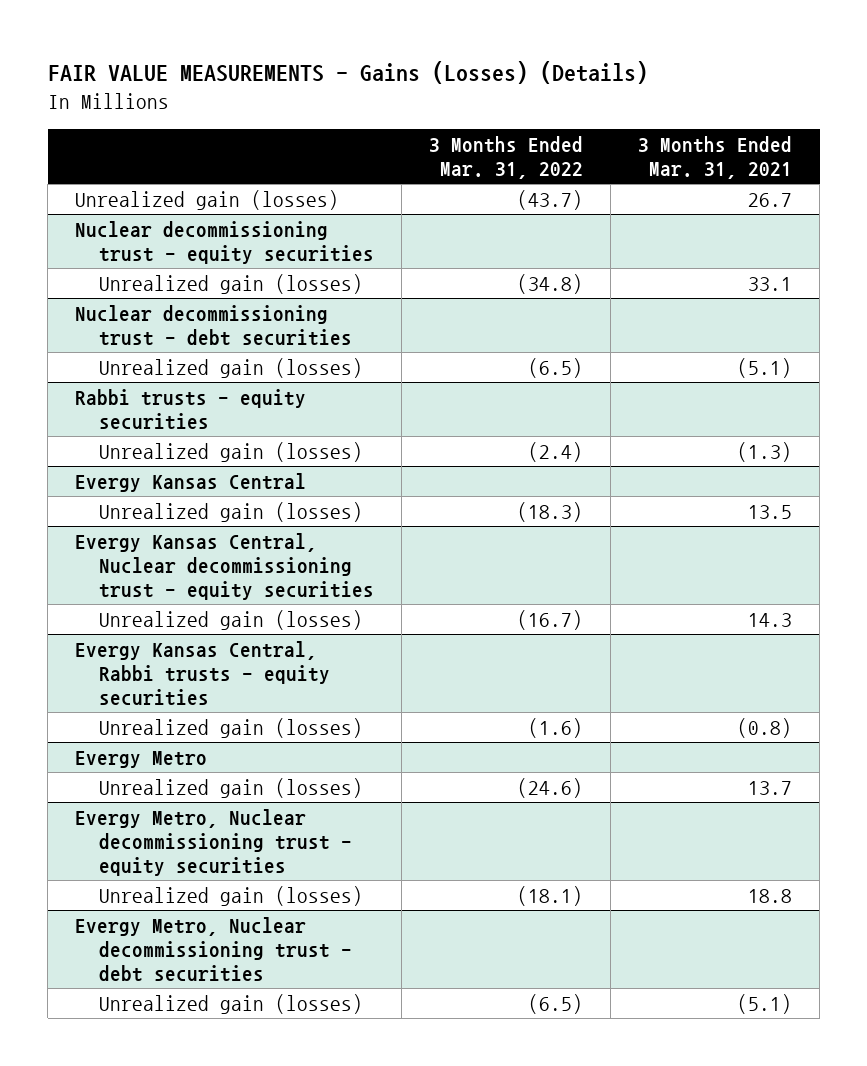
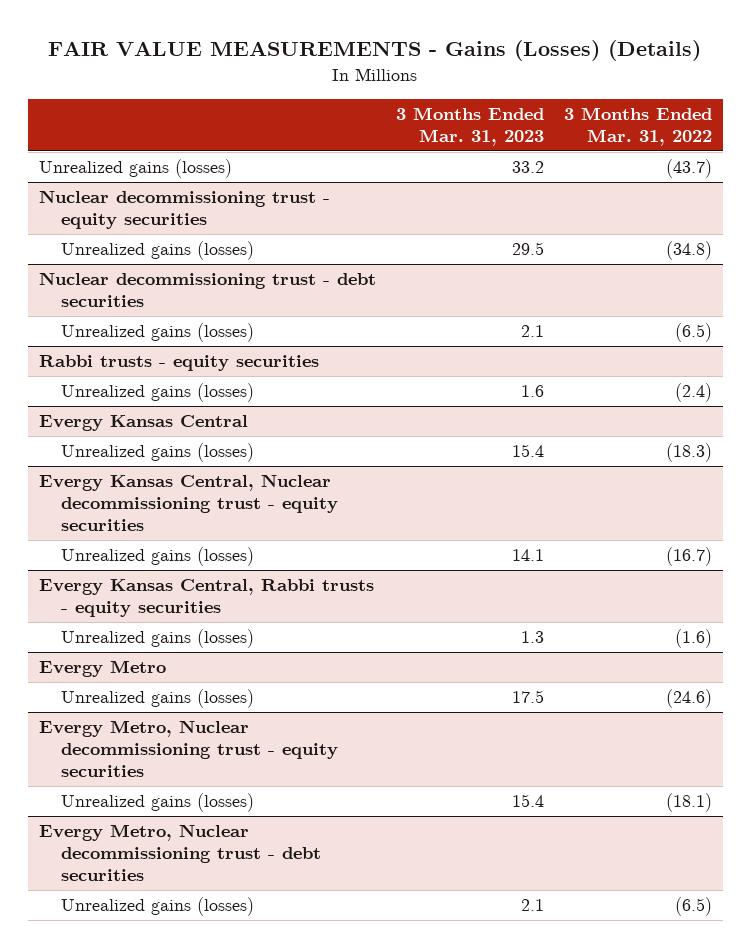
[638,135,793,179] 3 Months Ended Mar. 31, 2021 -> none
none -> [395,107,544,147] 3 Months Ended Mar. 31, 2023
[75,189,340,210] Unrealized gain (losses) -> [38,159,232,179] Unrealized gains (losses)
[98,273,363,294] Unrealized gain (losses) -> [61,241,255,261] Unrealized gains (losses)
[98,357,363,378] Unrealized gain (losses) -> [61,323,255,343] Unrealized gains (losses)
[98,441,363,462] Unrealized gain (losses) -> [61,383,255,403] Unrealized gains (losses)
[98,501,363,522] Unrealized gain (losses) -> [61,443,255,463] Unrealized gains (losses)
[98,609,363,630] Unrealized gain (losses) -> [61,547,255,567] Unrealized gains (losses)
[98,717,363,738] Unrealized gain (losses) -> [61,629,255,649] Unrealized gains (losses)
[98,777,363,798] Unrealized gain (losses) -> [61,689,255,709] Unrealized gains (losses)
[98,885,363,906] Unrealized gain (losses) -> [61,793,255,813] Unrealized gains (losses)
[98,993,363,1014] Unrealized gain (losses) -> [61,897,255,917] Unrealized gains (losses)

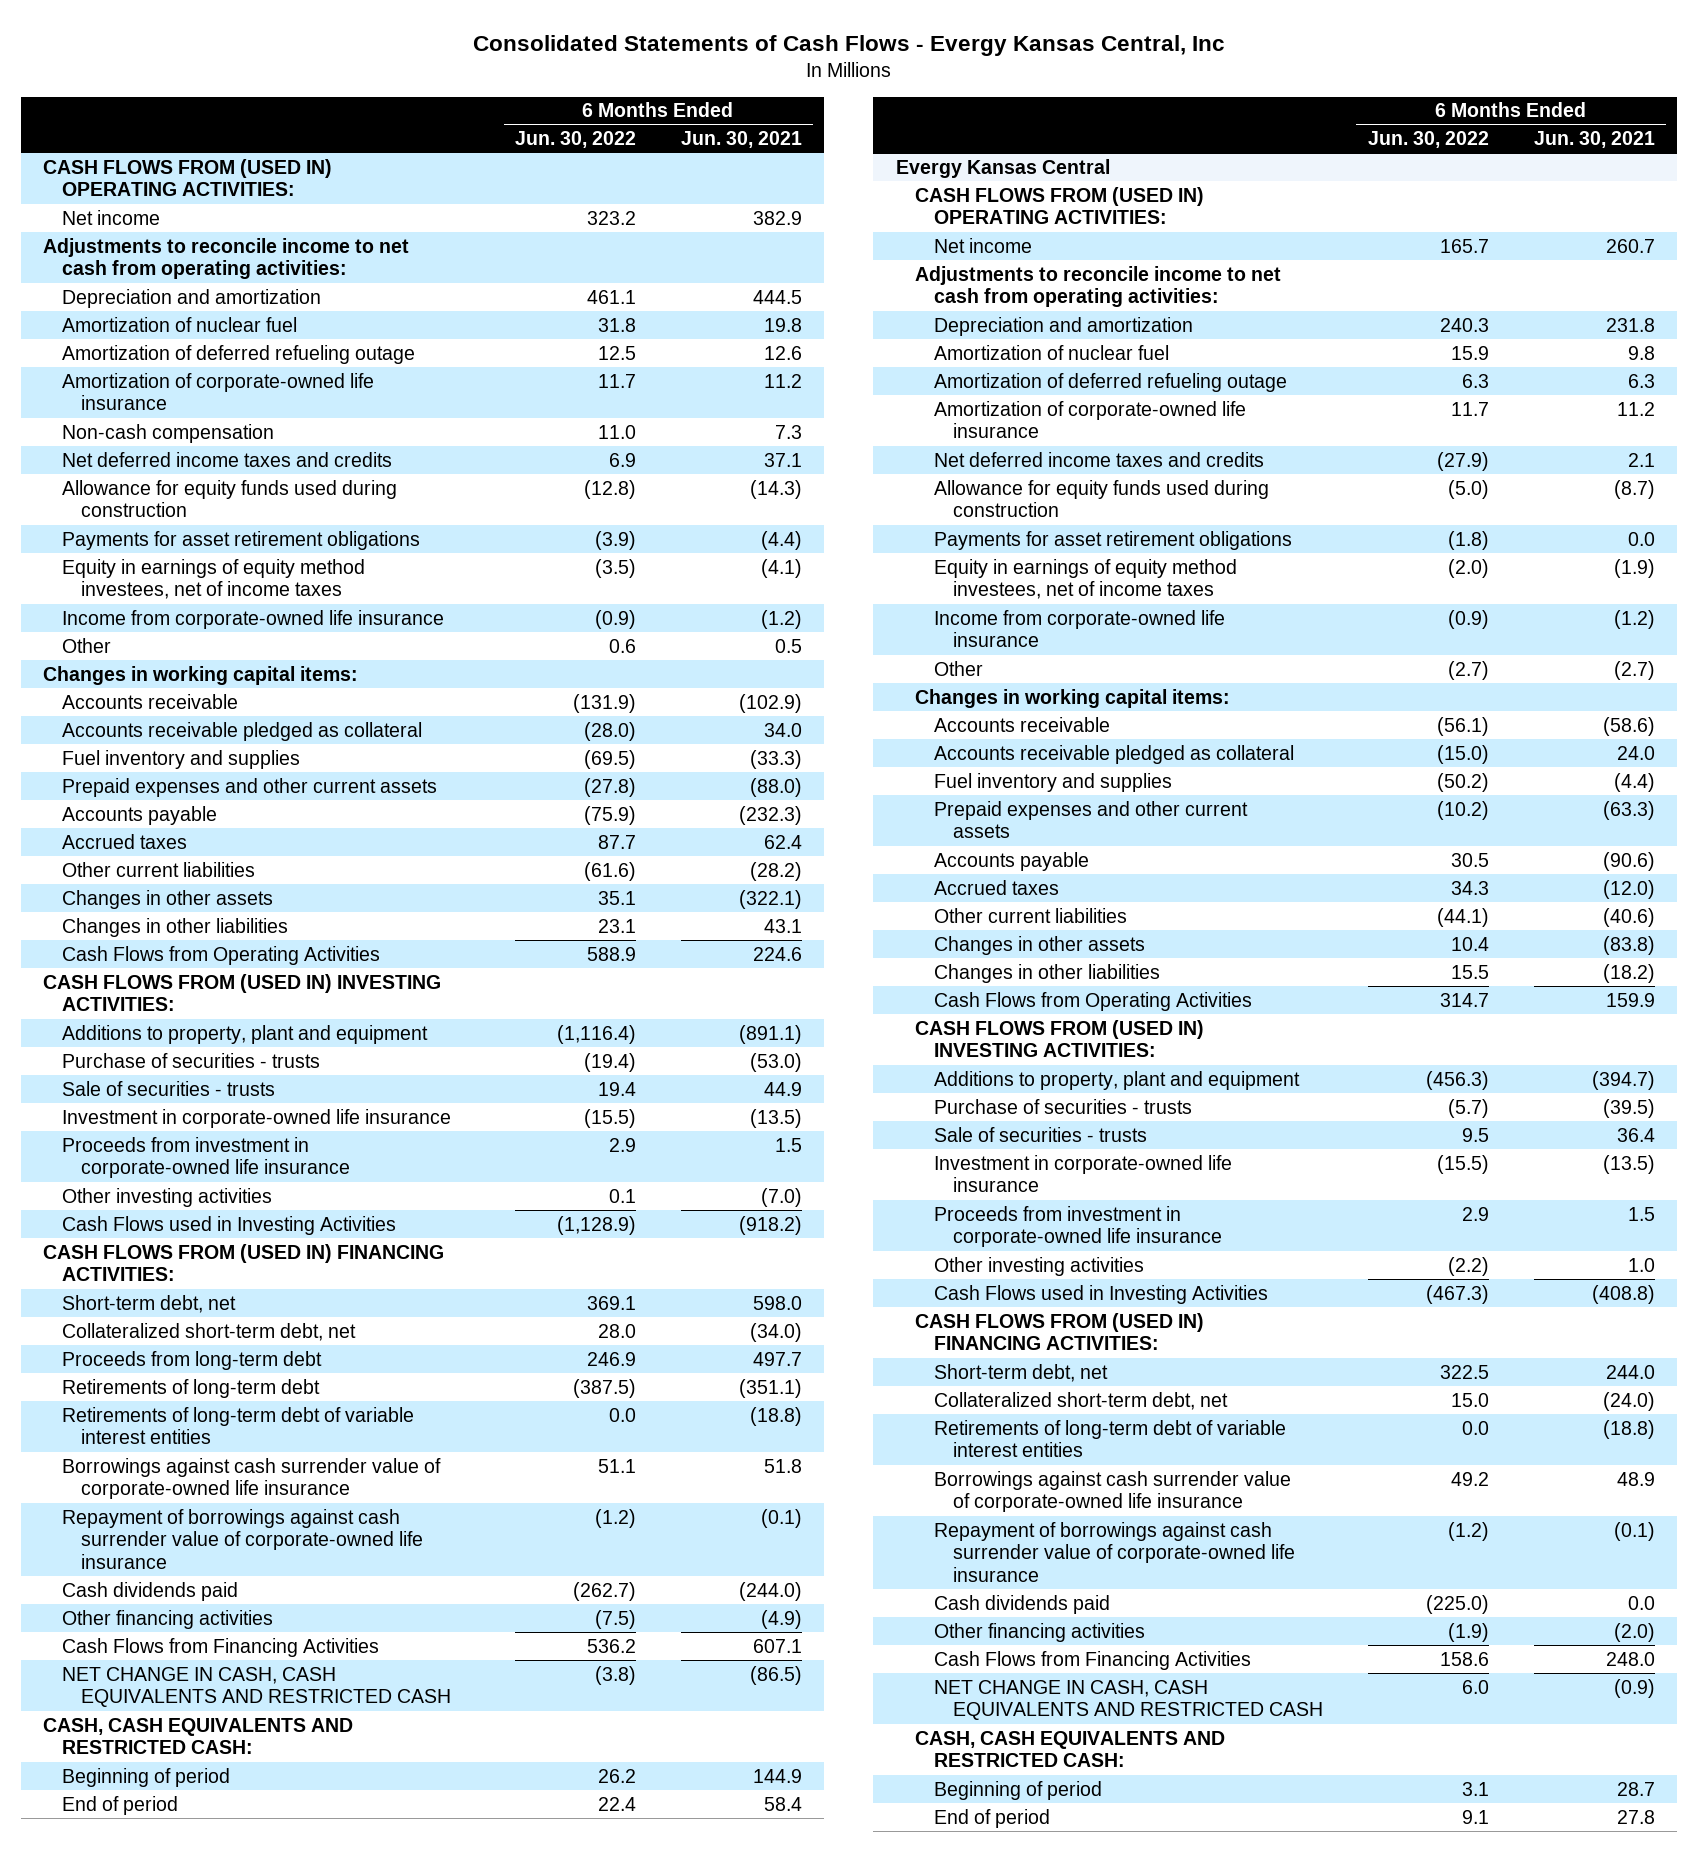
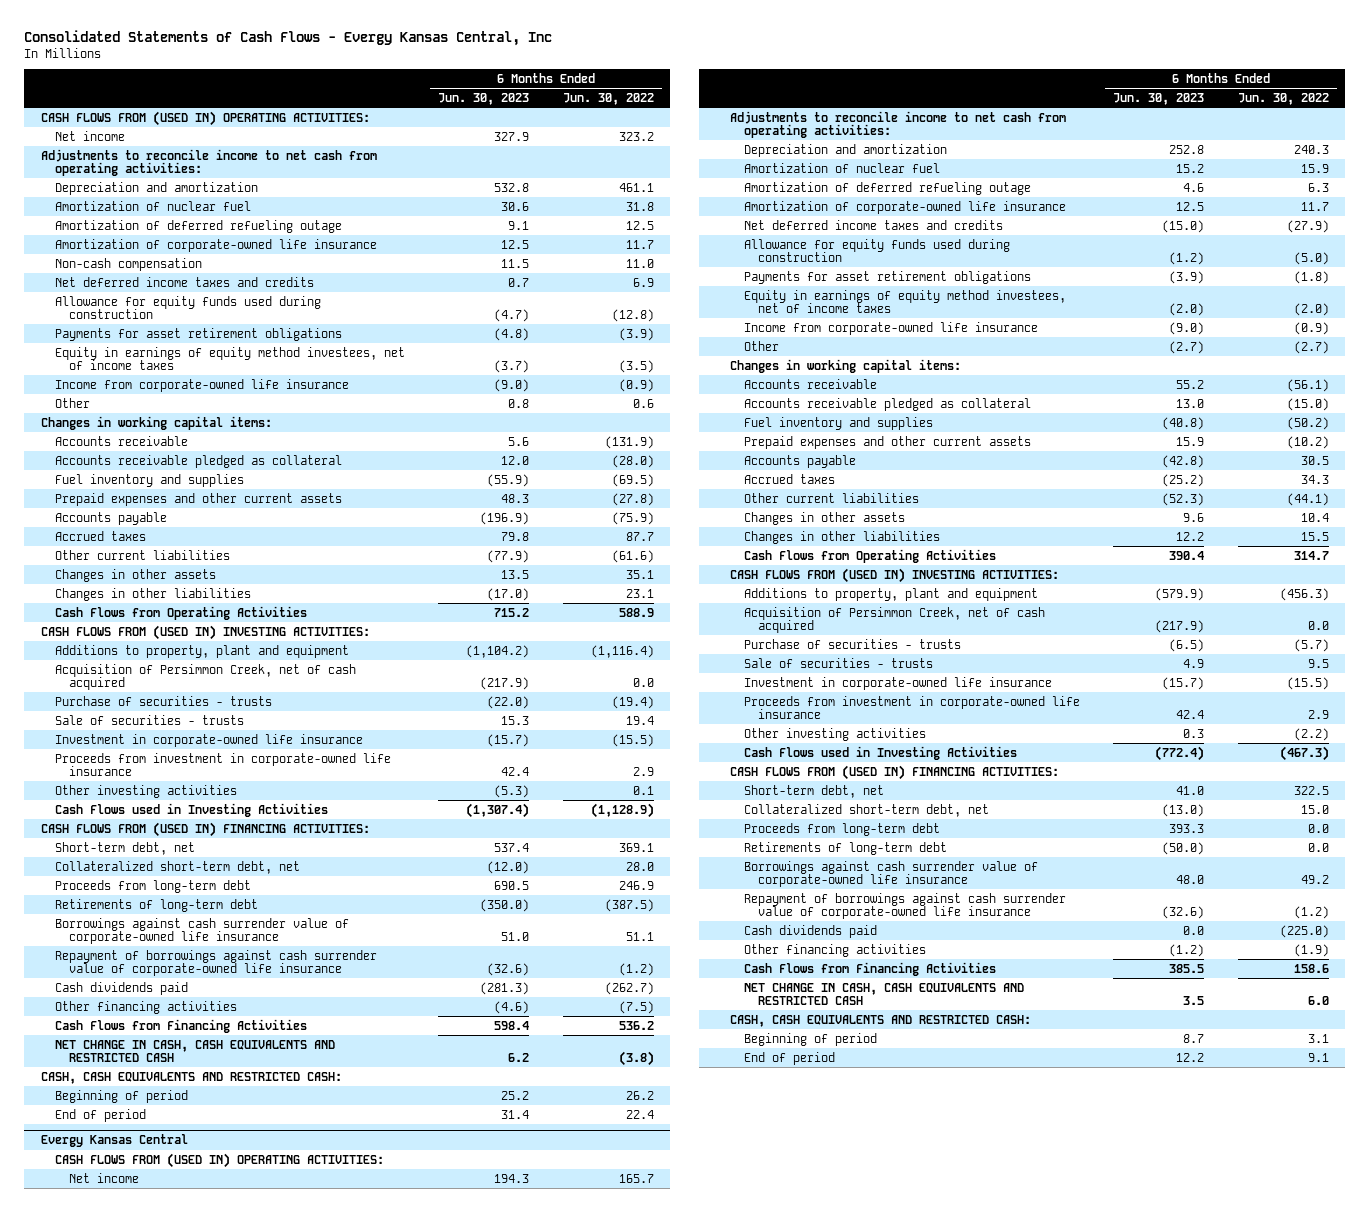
[680,131,802,149] Jun. 30, 2021 -> none
none -> [438,92,530,105] Jun. 30, 2023
none -> [54,663,356,690] Acquisition of Persimmon Creek, net of cash acquired
[61,1406,414,1445] Retirements of long-term debt of variable interest entities -> none
none -> [743,606,1045,633] Acquisition of Persimmon Creek, net of cash acquired
none -> [743,822,940,836] Proceeds from long-term debt
[933,1419,1286,1458] Retirements of long-term debt of variable interest entities -> [743,841,947,855] Retirements of long-term debt

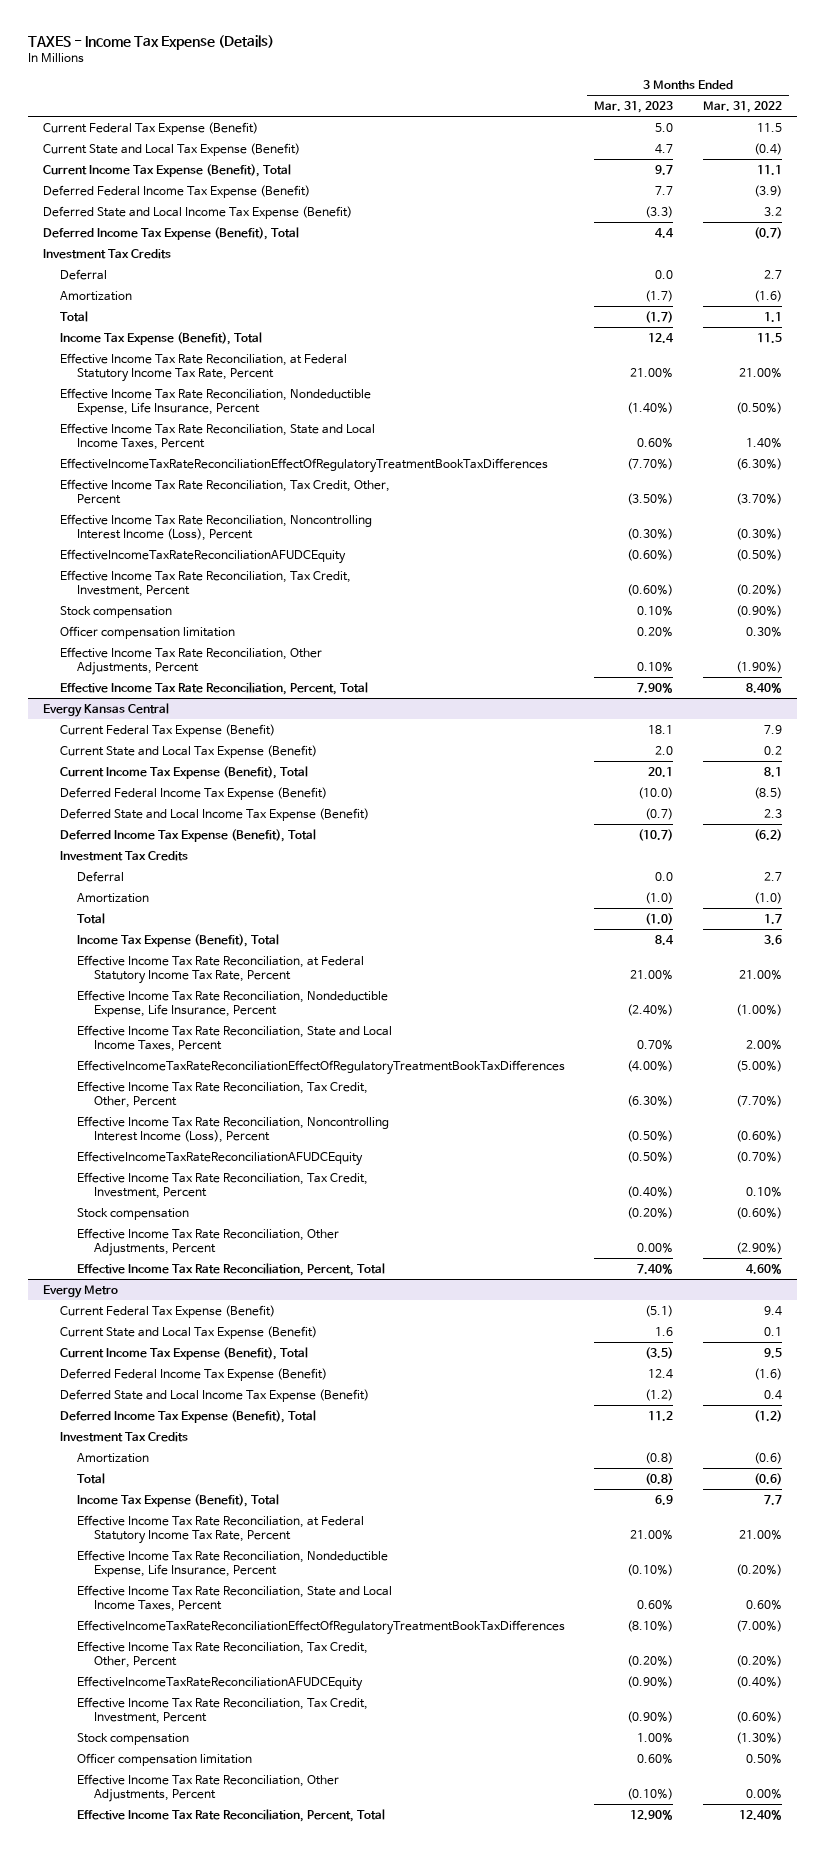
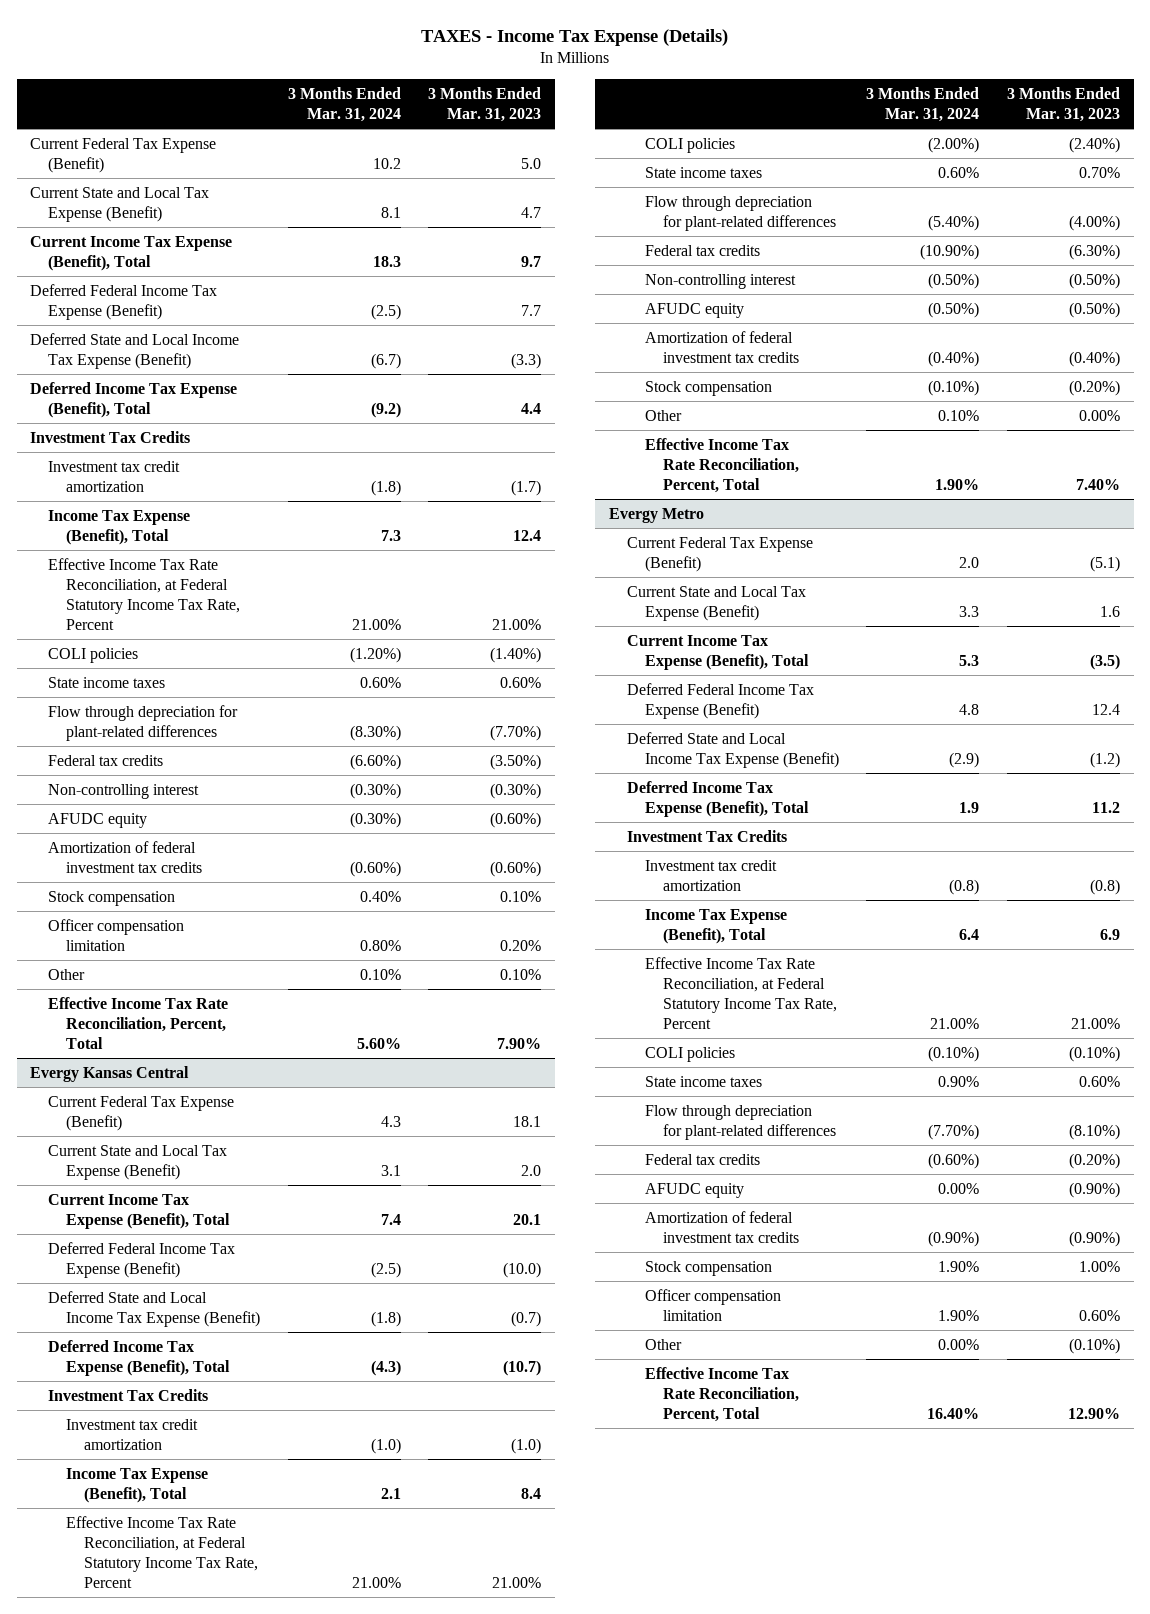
[702,100,782,113] Mar. 31, 2022 -> none
none -> [287,86,401,123] 3 Months Ended Mar. 31, 2024
[59,268,107,280] Deferral -> none
[59,310,88,322] Total -> none
[59,290,132,301] Amortization -> [48,460,181,492] Investment tax credit amortization
[59,387,371,415] Effective Income Tax Rate Reconciliation, Nondeductible Expense, Life Insurance, Percent -> [48,647,139,663] COLI policies
[59,422,375,450] Effective Income Tax Rate Reconciliation, State and Local Income Taxes, Percent -> [48,676,166,688] State income taxes
[59,457,548,473] EffectiveIncomeTaxRateReconciliationEffectOfRegulatoryTreatmentBookTaxDifferences -> [48,704,239,741] Flow through depreciation for plant-related differences
[59,478,390,504] Effective Income Tax Rate Reconciliation, Tax Credit, Other, Percent -> [48,754,164,766] Federal tax credits
[59,513,372,541] Effective Income Tax Rate Reconciliation, Noncontrolling Interest Income (Loss), Percent -> [48,783,200,799] Non-controlling interest
[59,548,346,564] EffectiveIncomeTaxRateReconciliationAFUDCEquity -> [48,812,148,828] AFUDC equity
[59,569,351,597] Effective Income Tax Rate Reconciliation, Tax Credit, Investment, Percent -> [48,840,203,873] Amortization of federal investment tax credits
[59,646,322,675] Effective Income Tax Rate Reconciliation, Other Adjustments, Percent -> [48,968,86,980] Other
[77,870,125,882] Deferral -> none
[77,912,106,924] Total -> none
[77,892,150,903] Amortization -> [66,1418,199,1450] Investment tax credit amortization
[77,989,389,1017] Effective Income Tax Rate Reconciliation, Nondeductible Expense, Life Insurance, Percent -> [644,137,735,153] COLI policies
[77,1024,393,1052] Effective Income Tax Rate Reconciliation, State and Local Income Taxes, Percent -> [644,166,762,178] State income taxes
[77,1059,566,1075] EffectiveIncomeTaxRateReconciliationEffectOfRegulatoryTreatmentBookTaxDifferences -> [644,195,836,231] Flow through depreciation for plant-related differences
[77,1080,369,1108] Effective Income Tax Rate Reconciliation, Tax Credit, Other, Percent -> [644,244,760,256] Federal tax credits
[77,1115,390,1143] Effective Income Tax Rate Reconciliation, Noncontrolling Interest Income (Loss), Percent -> [644,273,796,289] Non-controlling interest
[77,1150,364,1166] EffectiveIncomeTaxRateReconciliationAFUDCEquity -> [644,302,744,318] AFUDC equity
[77,1171,369,1199] Effective Income Tax Rate Reconciliation, Tax Credit, Investment, Percent -> [644,330,799,363] Amortization of federal investment tax credits
[77,1227,340,1256] Effective Income Tax Rate Reconciliation, Other Adjustments, Percent -> [644,409,682,421] Other
[77,1472,106,1484] Total -> none
[77,1452,150,1463] Amortization -> [644,859,777,891] Investment tax credit amortization
[77,1549,389,1577] Effective Income Tax Rate Reconciliation, Nondeductible Expense, Life Insurance, Percent -> [644,1046,735,1062] COLI policies
[77,1584,393,1612] Effective Income Tax Rate Reconciliation, State and Local Income Taxes, Percent -> [644,1075,762,1087] State income taxes
[77,1619,566,1635] EffectiveIncomeTaxRateReconciliationEffectOfRegulatoryTreatmentBookTaxDifferences -> [644,1104,836,1140] Flow through depreciation for plant-related differences
[77,1640,369,1668] Effective Income Tax Rate Reconciliation, Tax Credit, Other, Percent -> [644,1153,760,1165] Federal tax credits
[77,1675,364,1691] EffectiveIncomeTaxRateReconciliationAFUDCEquity -> [644,1182,744,1198] AFUDC equity
[77,1696,369,1724] Effective Income Tax Rate Reconciliation, Tax Credit, Investment, Percent -> [644,1210,799,1243] Amortization of federal investment tax credits
[77,1773,340,1802] Effective Income Tax Rate Reconciliation, Other Adjustments, Percent -> [644,1338,682,1350] Other

